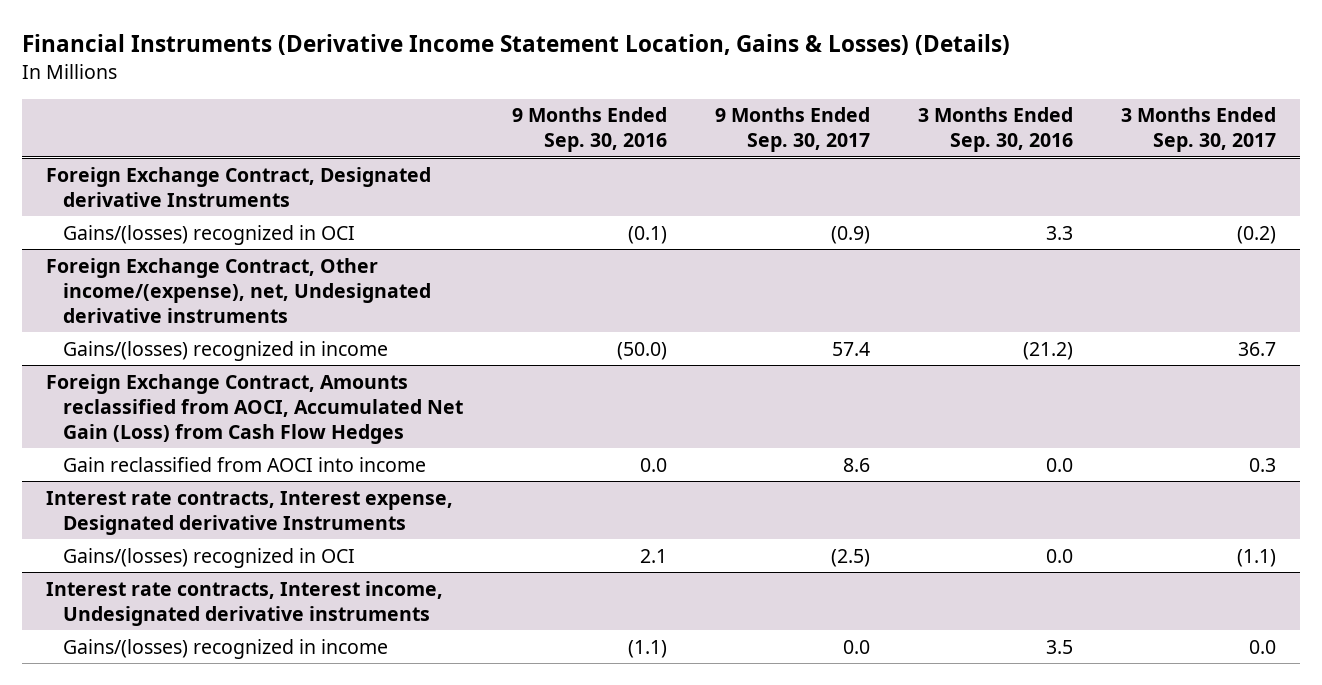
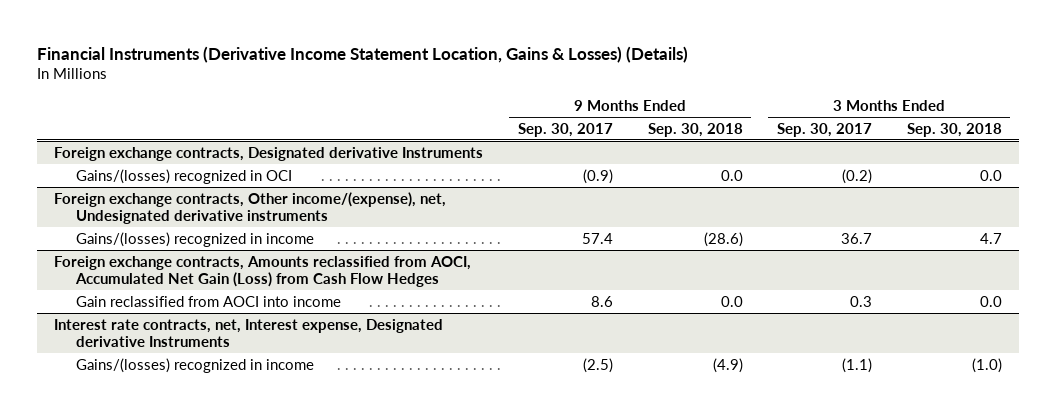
[511,107,667,153] 9 Months Ended Sep. 30, 2016 -> none
[917,107,1073,153] 3 Months Ended Sep. 30, 2016 -> none
none -> [647,122,743,137] Sep. 30, 2018
none -> [906,122,1002,137] Sep. 30, 2018
[45,166,431,207] Foreign Exchange Contract, Designated derivative Instruments -> [54,146,484,161] Foreign exchange contracts, Designated derivative Instruments
[45,257,432,323] Foreign Exchange Contract, Other income/(expense), net, Undesignated derivative instruments -> [54,191,447,225] Foreign exchange contracts, Other income/(expense), net, Undesignated derivative instruments
[45,373,464,444] Foreign Exchange Contract, Amounts reclassified from AOCI, Accumulated Net Gain (Loss) from Cash Flow Hedges -> [54,255,472,288] Foreign exchange contracts, Amounts reclassified from AOCI, Accumulated Net Gain (Loss) from Cash Flow Hedges
[63,547,356,568] Gains/(losses) recognized in OCI -> none
[45,580,443,626] Interest rate contracts, Interest income, Undesignated derivative instruments -> none
[45,490,453,535] Interest rate contracts, Interest expense, Designated derivative Instruments -> [54,318,444,348] Interest rate contracts, net, Interest expense, Designated derivative Instruments
[842,639,870,654] 0.0 -> [582,357,613,373] (2.5)
[1249,639,1277,654] 0.0 -> [842,357,873,373] (1.1)

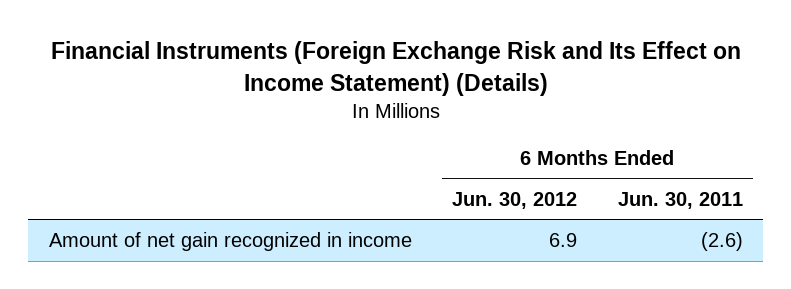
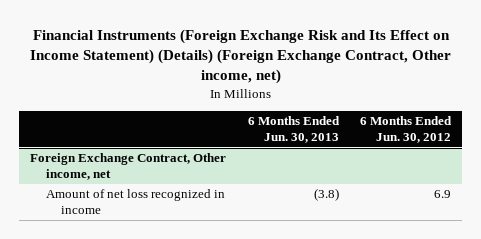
[50,41,741,96] Financial Instruments (Foreign Exchange Risk and Its Effect on Income Statement) (Details) -> [29,28,451,85] Financial Instruments (Foreign Exchange Risk and Its Effect on Income Statement) (Details) (Foreign Exchange Contract, Other income, net)
[617,191,743,209] Jun. 30, 2011 -> none
none -> [247,116,340,144] 6 Months Ended Jun. 30, 2013
none -> [29,153,226,181] Foreign Exchange Contract, Other income, net
[48,232,412,252] Amount of net gain recognized in income -> [45,189,225,215] Amount of net loss recognized in income

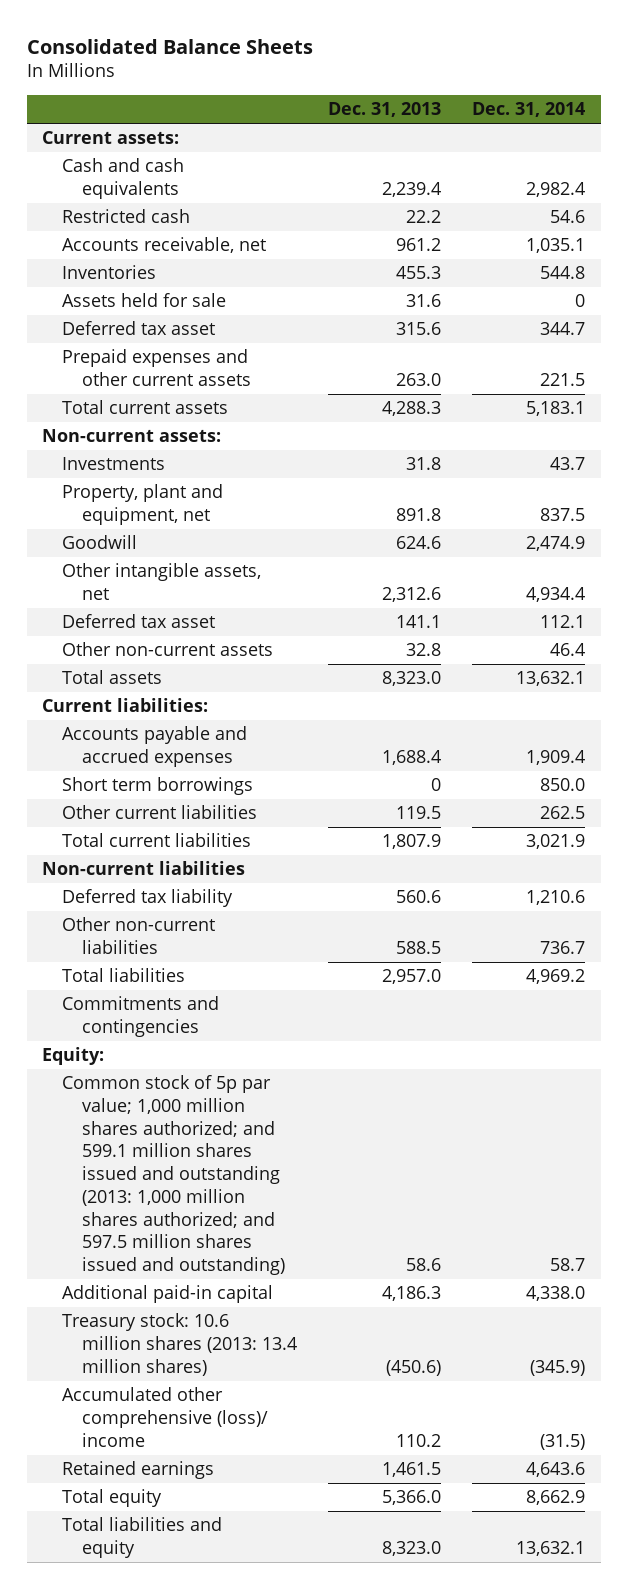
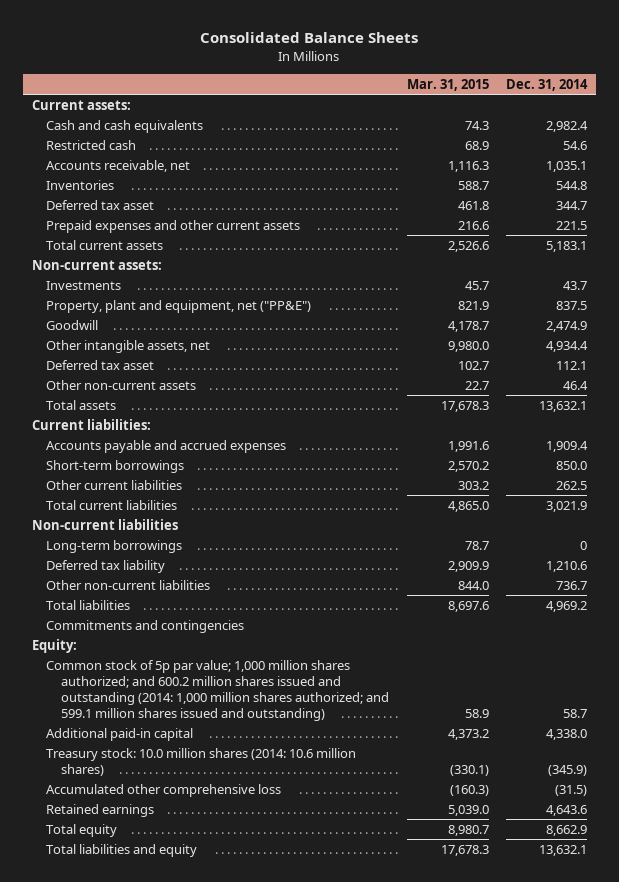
[328,102,442,118] Dec. 31, 2013 -> none
none -> [406,78,489,91] Mar. 31, 2015
[62,293,227,308] Assets held for sale -> none
[62,484,224,526] Property, plant and equipment, net -> [46,299,312,313] Property, plant and equipment, net ("PP&E")
[62,777,254,796] Short term borrowings -> [46,459,185,473] Short-term borrowings
none -> [46,539,183,553] Long-term borrowings
[62,1075,285,1276] Common stock of 5p par value; 1,000 million shares authorized; and 599.1 million shares issued and outstanding (2013: 1,000 million shares authorized; and 597.5 million shares issued and outstanding) -> [46,659,390,722] Common stock of 5p par value; 1,000 million shares authorized; and 600.2 million shares issued and outstanding (2014: 1,000 million shares authorized; and 599.1 million shares issued and outstanding)
[62,1313,297,1376] Treasury stock: 10.6 million shares (2013: 13.4 million shares) -> [46,747,357,776] Treasury stock: 10.0 million shares (2014: 10.6 million shares)
[62,1387,268,1447] Accumulated other comprehensive (loss)/ income -> [46,783,282,797] Accumulated other comprehensive loss

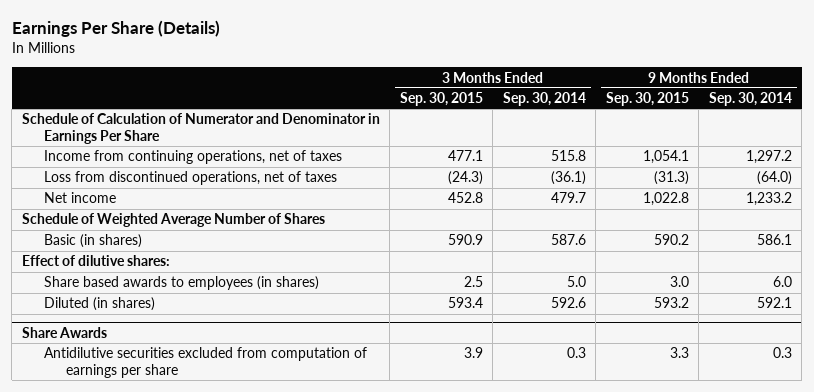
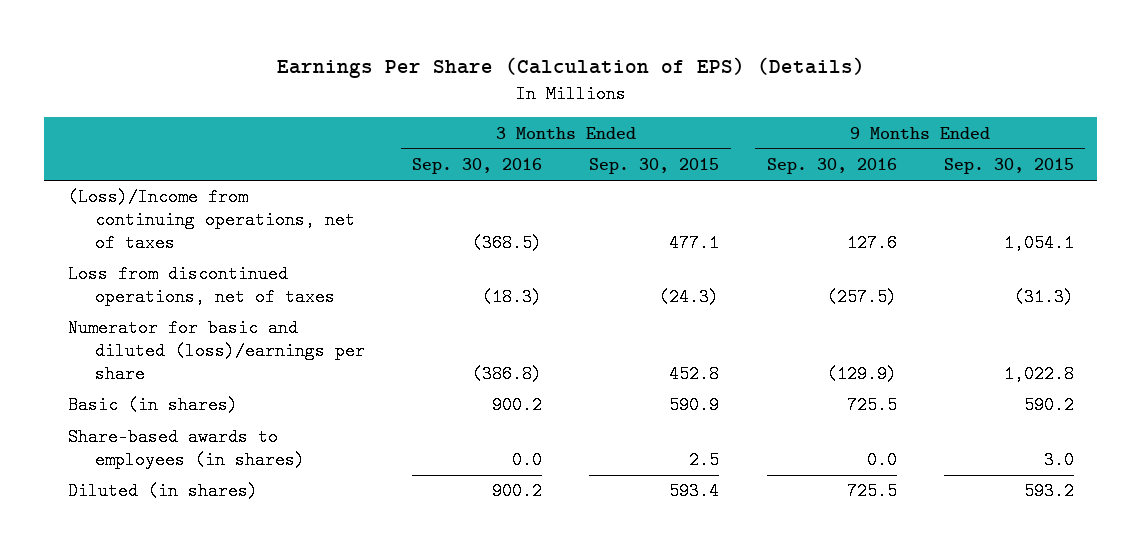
[11,19,220,37] Earnings Per Share (Details) -> [276,57,865,79] Earnings Per Share (Calculation of EPS) (Details)
[502,92,586,107] Sep. 30, 2014 -> none
[708,92,792,107] Sep. 30, 2014 -> none
none -> [412,158,543,175] Sep. 30, 2016
none -> [766,158,897,175] Sep. 30, 2016
[21,113,380,144] Schedule of Calculation of Numerator and Denominator in Earnings Per Share -> none
[43,150,342,165] Income from continuing operations, net of taxes -> [67,188,356,252] (Loss)/Income from continuing operations, net of taxes
[21,213,325,228] Schedule of Weighted Average Number of Shares -> none
[43,192,116,204] Net income -> [67,319,366,383] Numerator for basic and diluted (loss)/earnings per share
[21,255,170,267] Effect of dilutive shares: -> none
[43,276,319,291] Share based awards to employees (in shares) -> [67,428,306,470] Share-based awards to employees (in shares)
[21,326,107,338] Share Awards -> none
[43,347,367,378] Antidilutive securities excluded from computation of earnings per share -> none

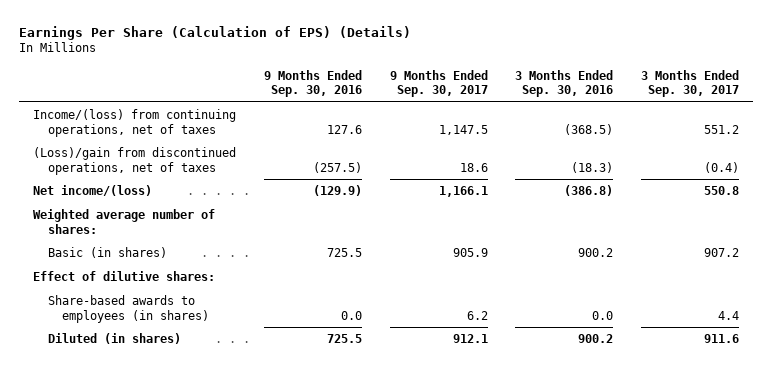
[589,158,720,175] Sep. 30, 2015 -> none
[943,158,1074,175] Sep. 30, 2015 -> none
none -> [389,69,488,98] 9 Months Ended Sep. 30, 2017
none -> [641,69,740,98] 3 Months Ended Sep. 30, 2017
[67,188,356,252] (Loss)/Income from continuing operations, net of taxes -> [33,108,237,137] Income/(loss) from continuing operations, net of taxes
[67,265,336,307] Loss from discontinued operations, net of taxes -> [33,146,237,175] (Loss)/gain from discontinued operations, net of taxes
[67,319,366,383] Numerator for basic and diluted (loss)/earnings per share -> [33,184,153,196] Net income/(loss)
none -> [33,208,216,234] Weighted average number of shares:
none -> [33,270,216,281] Effect of dilutive shares:

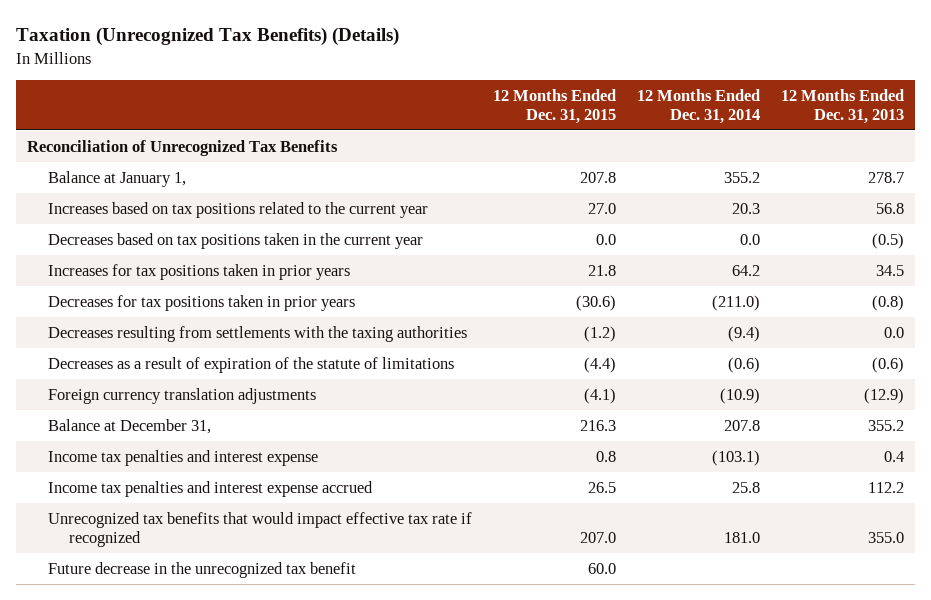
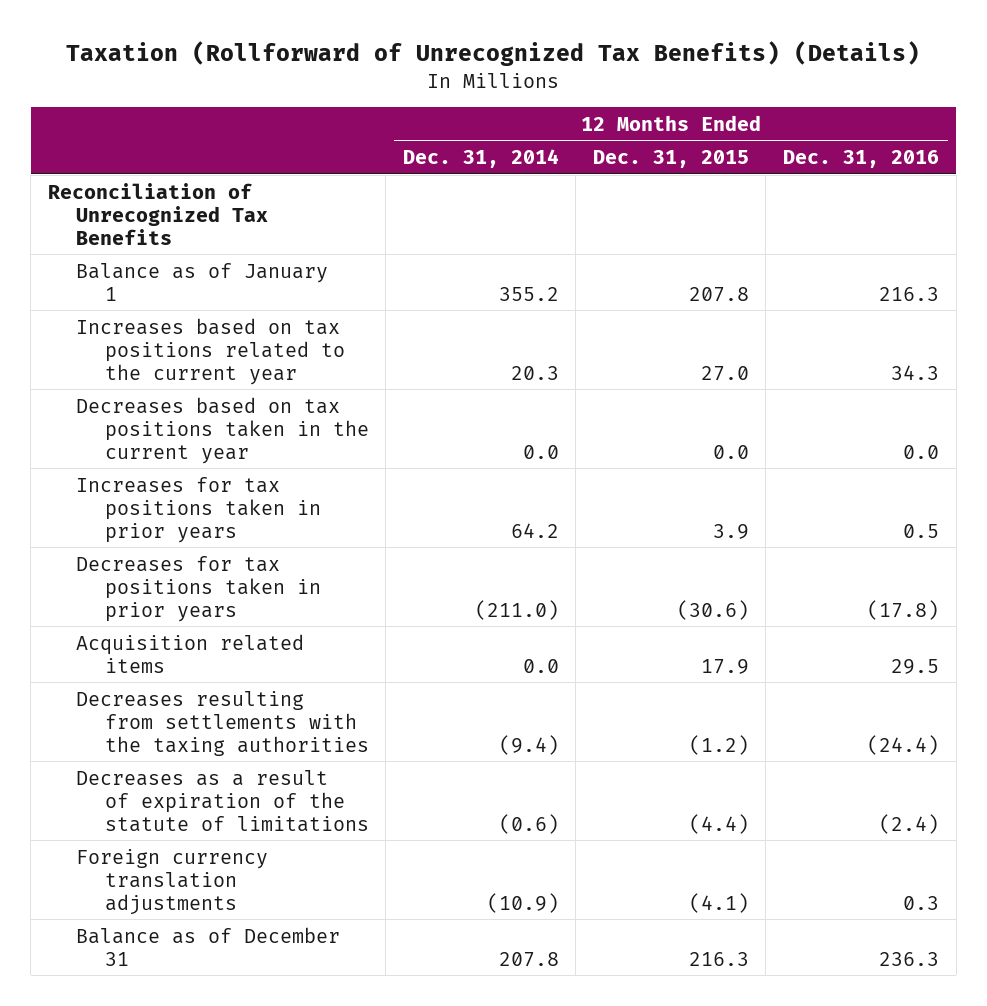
[16,27,400,47] Taxation (Unrecognized Tax Benefits) (Details) -> [66,41,921,67] Taxation (Rollforward of Unrecognized Tax Benefits) (Details)
[781,88,905,124] 12 Months Ended Dec. 31, 2013 -> none
none -> [783,150,940,169] Dec. 31, 2016
[47,170,186,187] Balance at January 1, -> [76,262,329,301] Balance as of January 1
[587,264,616,276] 21.8 -> [712,523,749,539] 3.9
none -> [76,633,305,673] Acquisition related items
[47,449,318,466] Income tax penalties and interest expense -> none
[47,480,373,497] Income tax penalties and interest expense accrued -> none
[47,511,472,547] Unrecognized tax benefits that would impact effective tax rate if recognized -> none
[47,561,356,578] Future decrease in the unrecognized tax benefit -> none
[47,418,211,434] Balance at December 31, -> [76,926,341,966] Balance as of December 31

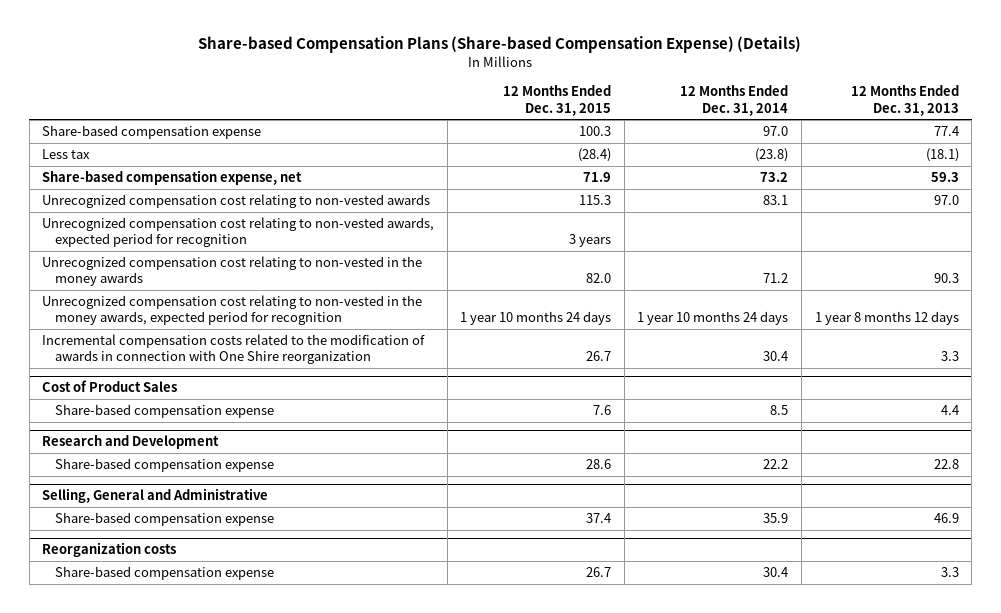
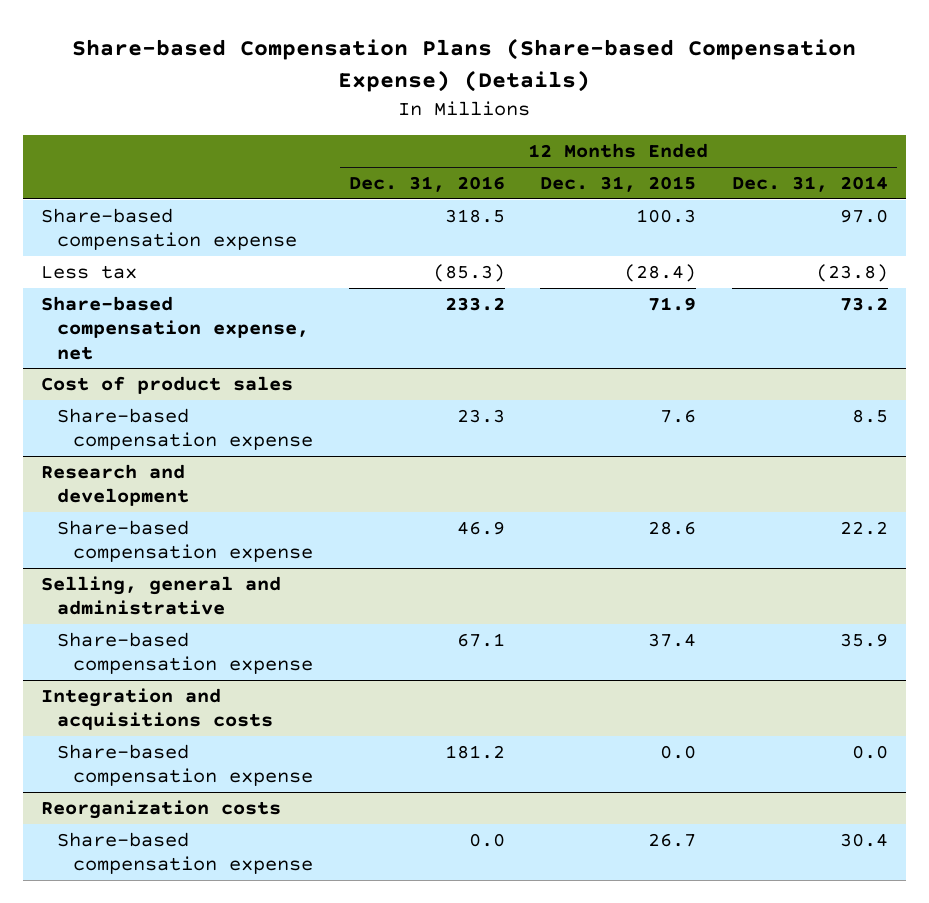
[850,85,959,116] 12 Months Ended Dec. 31, 2013 -> none
none -> [348,176,505,193] Dec. 31, 2016
[42,194,431,209] Unrecognized compensation cost relating to non-vested awards -> none
[42,217,435,248] Unrecognized compensation cost relating to non-vested awards, expected period for recognition -> none
[42,256,423,287] Unrecognized compensation cost relating to non-vested in the money awards -> none
[42,295,423,326] Unrecognized compensation cost relating to non-vested in the money awards, expected period for recognition -> none
[42,334,426,365] Incremental compensation costs related to the modification of awards in connection with One Shire reorganization -> none
[42,380,178,393] Cost of Product Sales -> [40,376,293,395] Cost of product sales
[42,435,220,450] Research and Development -> [40,464,190,507] Research and development
[42,488,269,504] Selling, General and Administrative -> [40,576,281,616] Selling, general and administrative
none -> [40,688,274,731] Integration and acquisitions costs
none -> [57,744,314,787] Share-based compensation expense

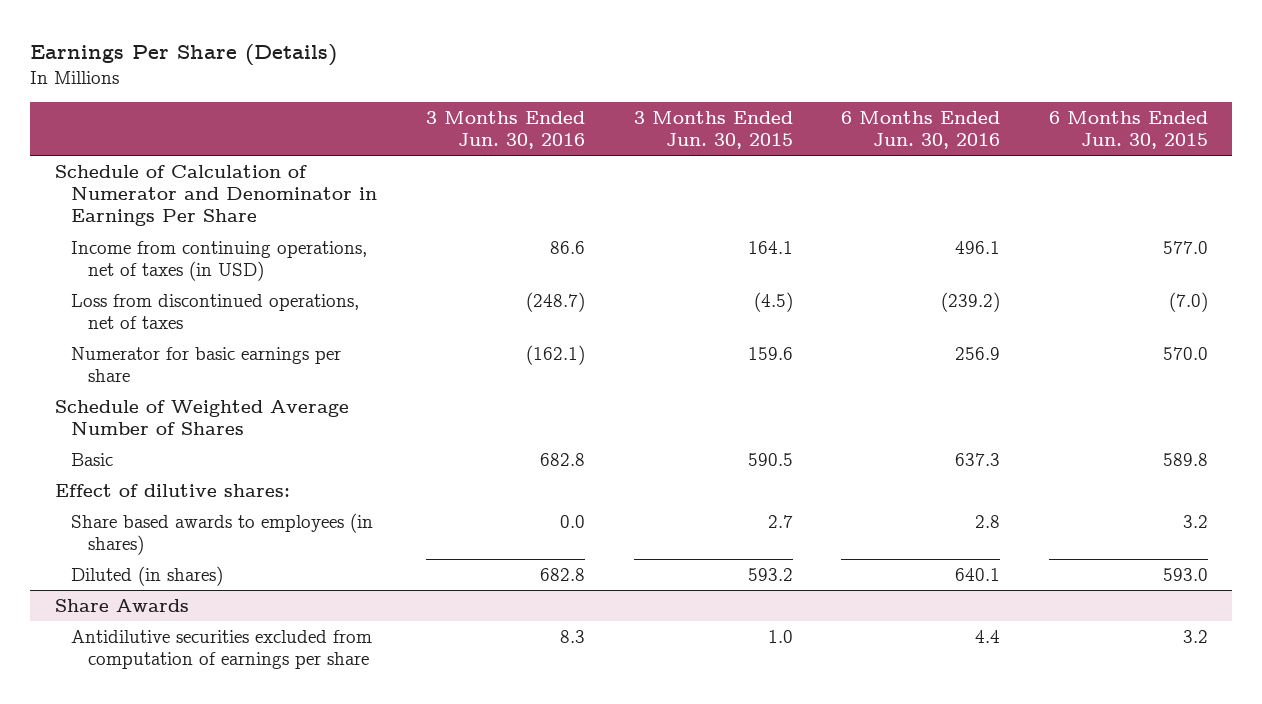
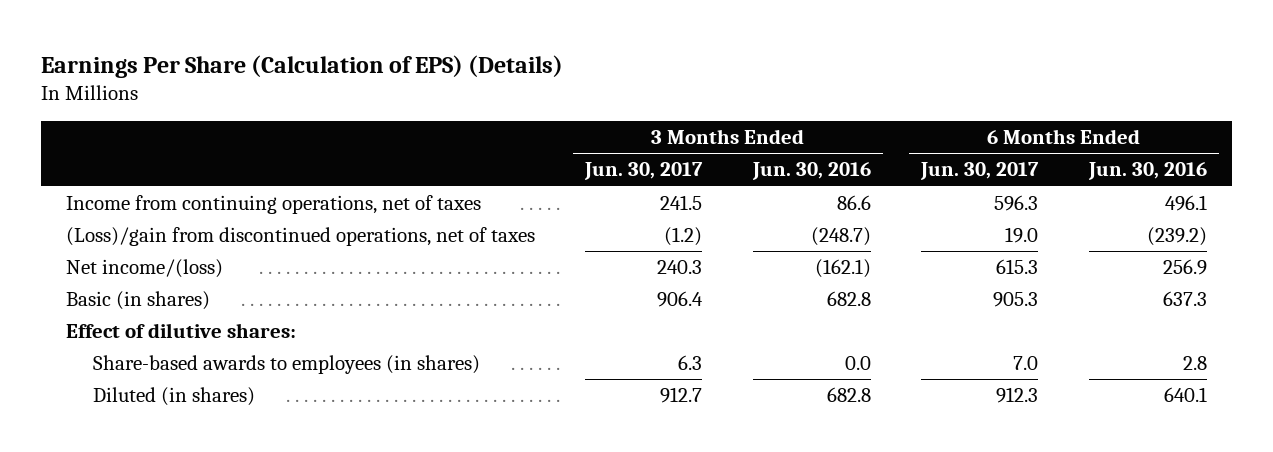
[30,43,338,66] Earnings Per Share (Details) -> [40,54,563,78] Earnings Per Share (Calculation of EPS) (Details)
[633,110,793,150] 3 Months Ended Jun. 30, 2015 -> none
[1048,110,1208,150] 6 Months Ended Jun. 30, 2015 -> none
none -> [584,162,704,181] Jun. 30, 2017
none -> [920,162,1040,181] Jun. 30, 2017
[54,164,378,227] Schedule of Calculation of Numerator and Denominator in Earnings Per Share -> none
[54,399,349,436] Schedule of Weighted Average Number of Shares -> none
[71,240,368,282] Income from continuing operations, net of taxes (in USD) -> [66,195,482,215] Income from continuing operations, net of taxes
[71,293,360,330] Loss from discontinued operations, net of taxes -> [66,227,536,247] (Loss)/gain from discontinued operations, net of taxes
[71,346,342,383] Numerator for basic earnings per share -> [66,259,224,279] Net income/(loss)
[71,452,114,466] Basic -> [66,291,211,311] Basic (in shares)
[71,512,374,556] Share based awards to employees (in shares) -> [93,355,481,375] Share-based awards to employees (in shares)
[54,598,189,612] Share Awards -> none
[71,629,373,670] Antidilutive securities excluded from computation of earnings per share -> none

